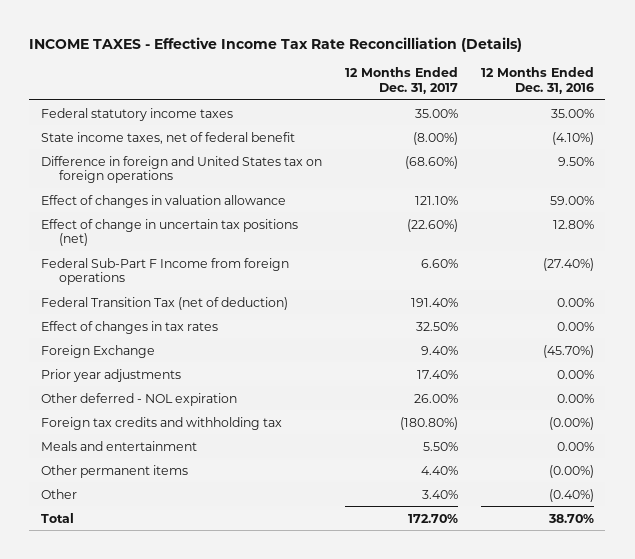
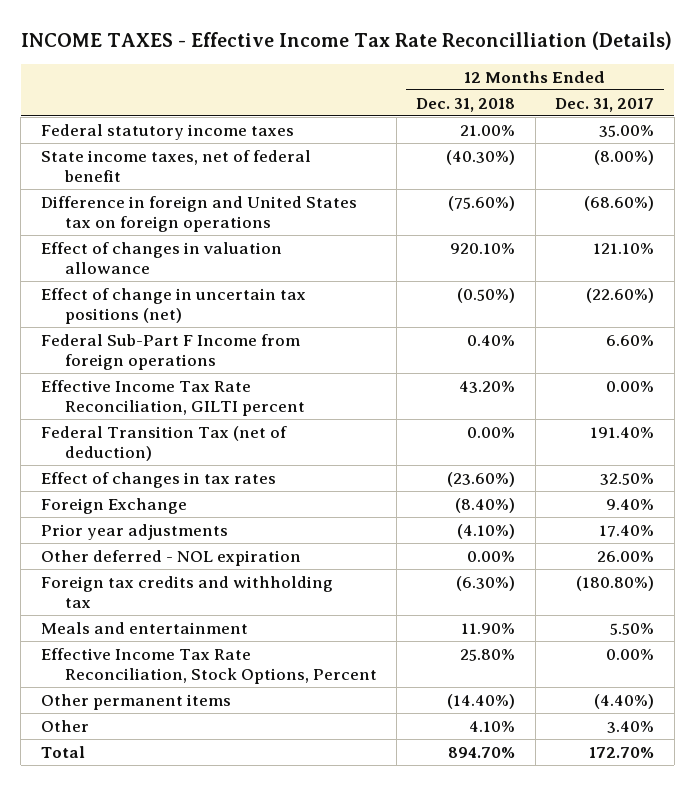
[480,67,594,95] 12 Months Ended Dec. 31, 2016 -> none
none -> [416,97,516,112] Dec. 31, 2018
none -> [40,379,305,417] Effective Income Tax Rate Reconciliation, GILTI percent
none -> [40,647,377,685] Effective Income Tax Rate Reconciliation, Stock Options, Percent
[420,465,458,475] 4.40% -> [594,693,655,709] (4.40%)

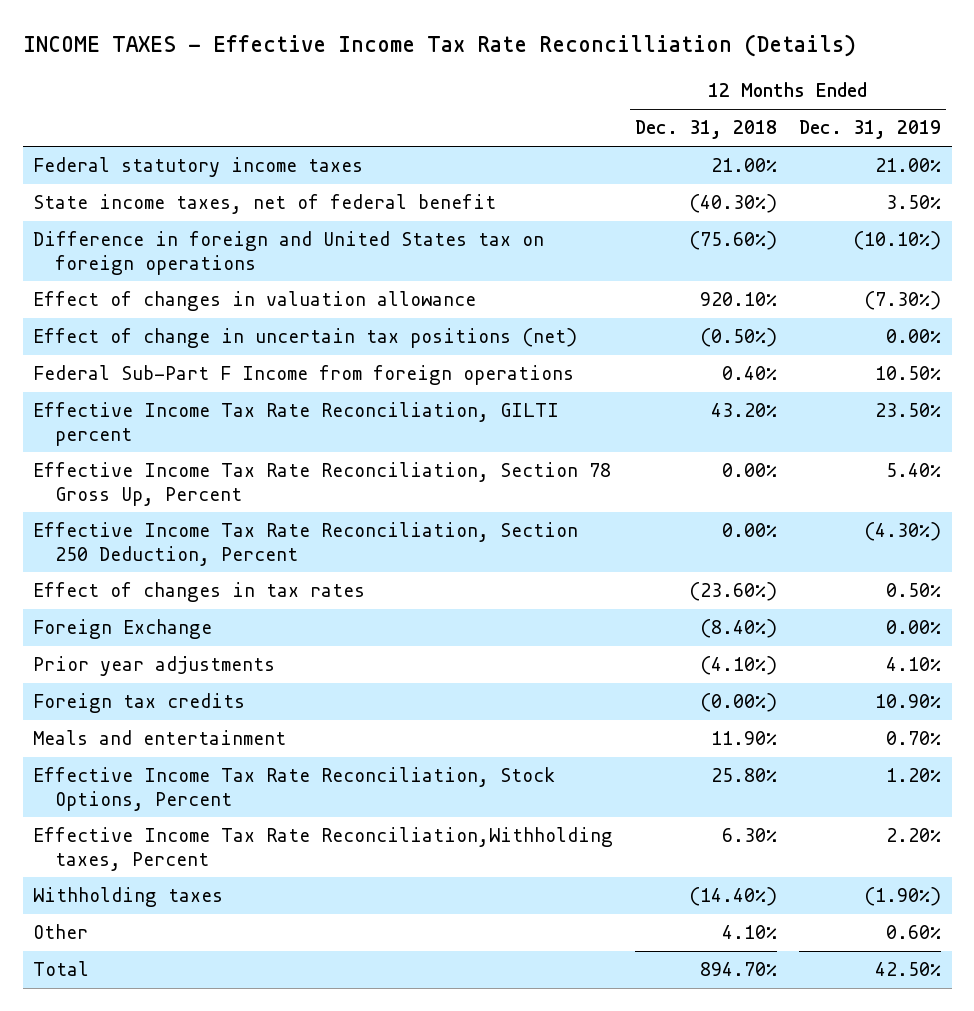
[555,97,655,112] Dec. 31, 2017 -> none
none -> [798,120,941,140] Dec. 31, 2019
[40,425,287,462] Federal Transition Tax (net of deduction) -> none
none -> [33,462,612,506] Effective Income Tax Rate Reconciliation, Section 78 Gross Up, Percent
none -> [33,522,579,566] Effective Income Tax Rate Reconciliation, Section 250 Deduction, Percent
[40,549,301,566] Other deferred - NOL expiration -> none
[40,575,333,609] Foreign tax credits and withholding tax -> [33,693,246,714] Foreign tax credits
[456,575,516,591] (6.30%) -> [700,693,778,713] (0.00%)
none -> [33,827,614,871] Effective Income Tax Rate Reconciliation,Withholding taxes, Percent
[40,693,231,710] Other permanent items -> [33,887,224,908] Withholding taxes

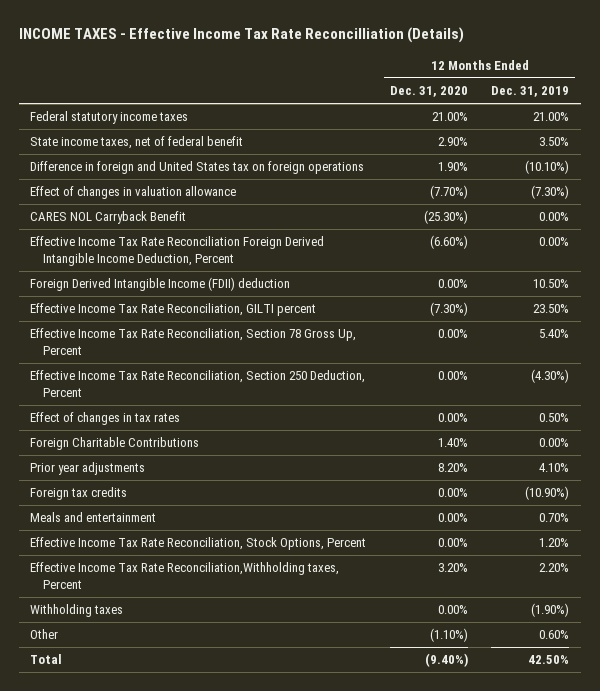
[635,120,778,140] Dec. 31, 2018 -> none
none -> [389,86,468,98] Dec. 31, 2020
[33,328,578,349] Effect of change in uncertain tax positions (net) -> [30,211,187,225] CARES NOL Carryback Benefit
none -> [30,236,325,266] Effective Income Tax Rate Reconciliation Foreign Derived Intangible Income Deduction, Percent
[33,365,575,386] Federal Sub-Part F Income from foreign operations -> [30,277,291,292] Foreign Derived Intangible Income (FDII) deduction
[33,619,213,640] Foreign Exchange -> [30,437,200,451] Foreign Charitable Contributions
[874,694,941,709] 10.90% -> [525,486,570,501] (10.90%)

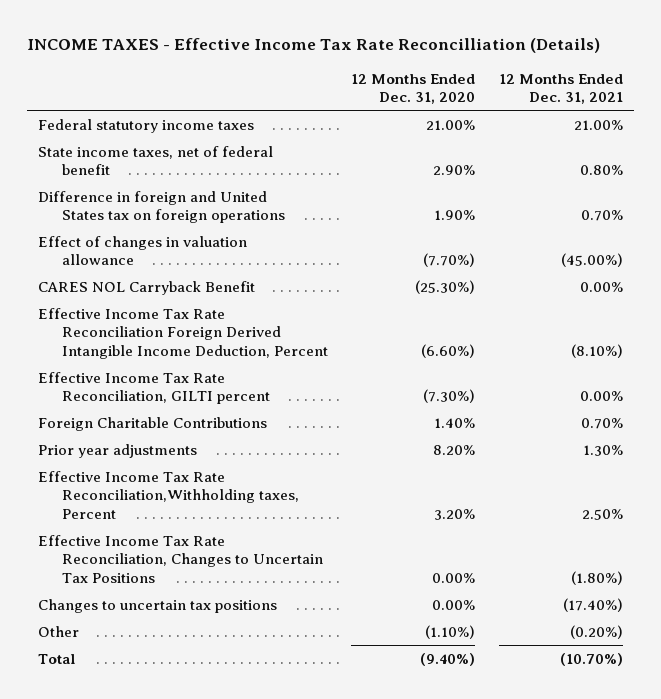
[491,86,570,98] Dec. 31, 2019 -> none
none -> [498,73,623,104] 12 Months Ended Dec. 31, 2021
[30,277,291,292] Foreign Derived Intangible Income (FDII) deduction -> none
[30,328,357,355] Effective Income Tax Rate Reconciliation, Section 78 Gross Up, Percent -> none
[30,370,366,397] Effective Income Tax Rate Reconciliation, Section 250 Deduction, Percent -> none
[30,412,181,426] Effect of changes in tax rates -> none
[30,487,128,501] Foreign tax credits -> none
[30,512,157,523] Meals and entertainment -> none
[30,537,367,551] Effective Income Tax Rate Reconciliation, Stock Options, Percent -> none
[30,604,124,618] Withholding taxes -> none
none -> [38,534,323,583] Effective Income Tax Rate Reconciliation, Changes to Uncertain Tax Positions
none -> [38,598,278,613] Changes to uncertain tax positions

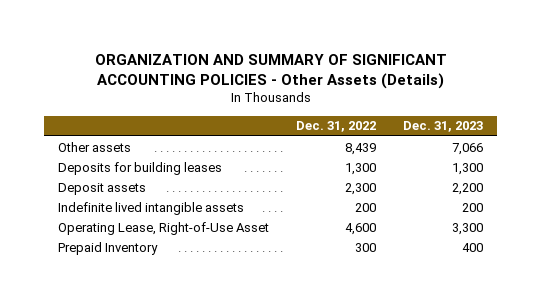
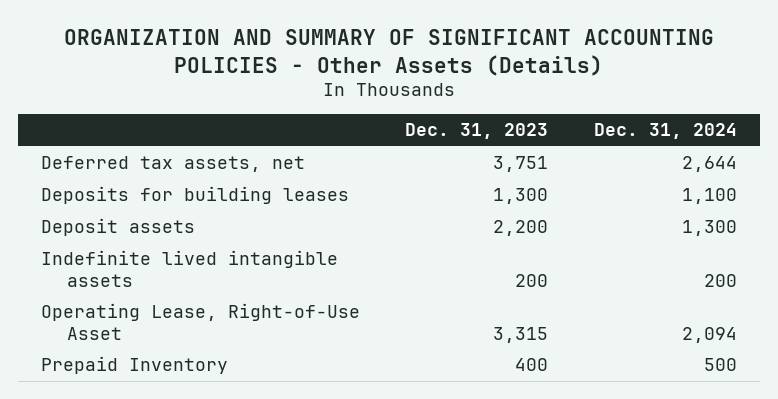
[296,121,377,133] Dec. 31, 2022 -> none
none -> [594,123,738,140] Dec. 31, 2024
[57,141,131,152] Other assets -> [40,156,305,173] Deferred tax assets, net
[452,142,484,155] 7,066 -> [493,156,549,173] 3,751
[452,222,484,235] 3,300 -> [493,327,549,344] 3,315

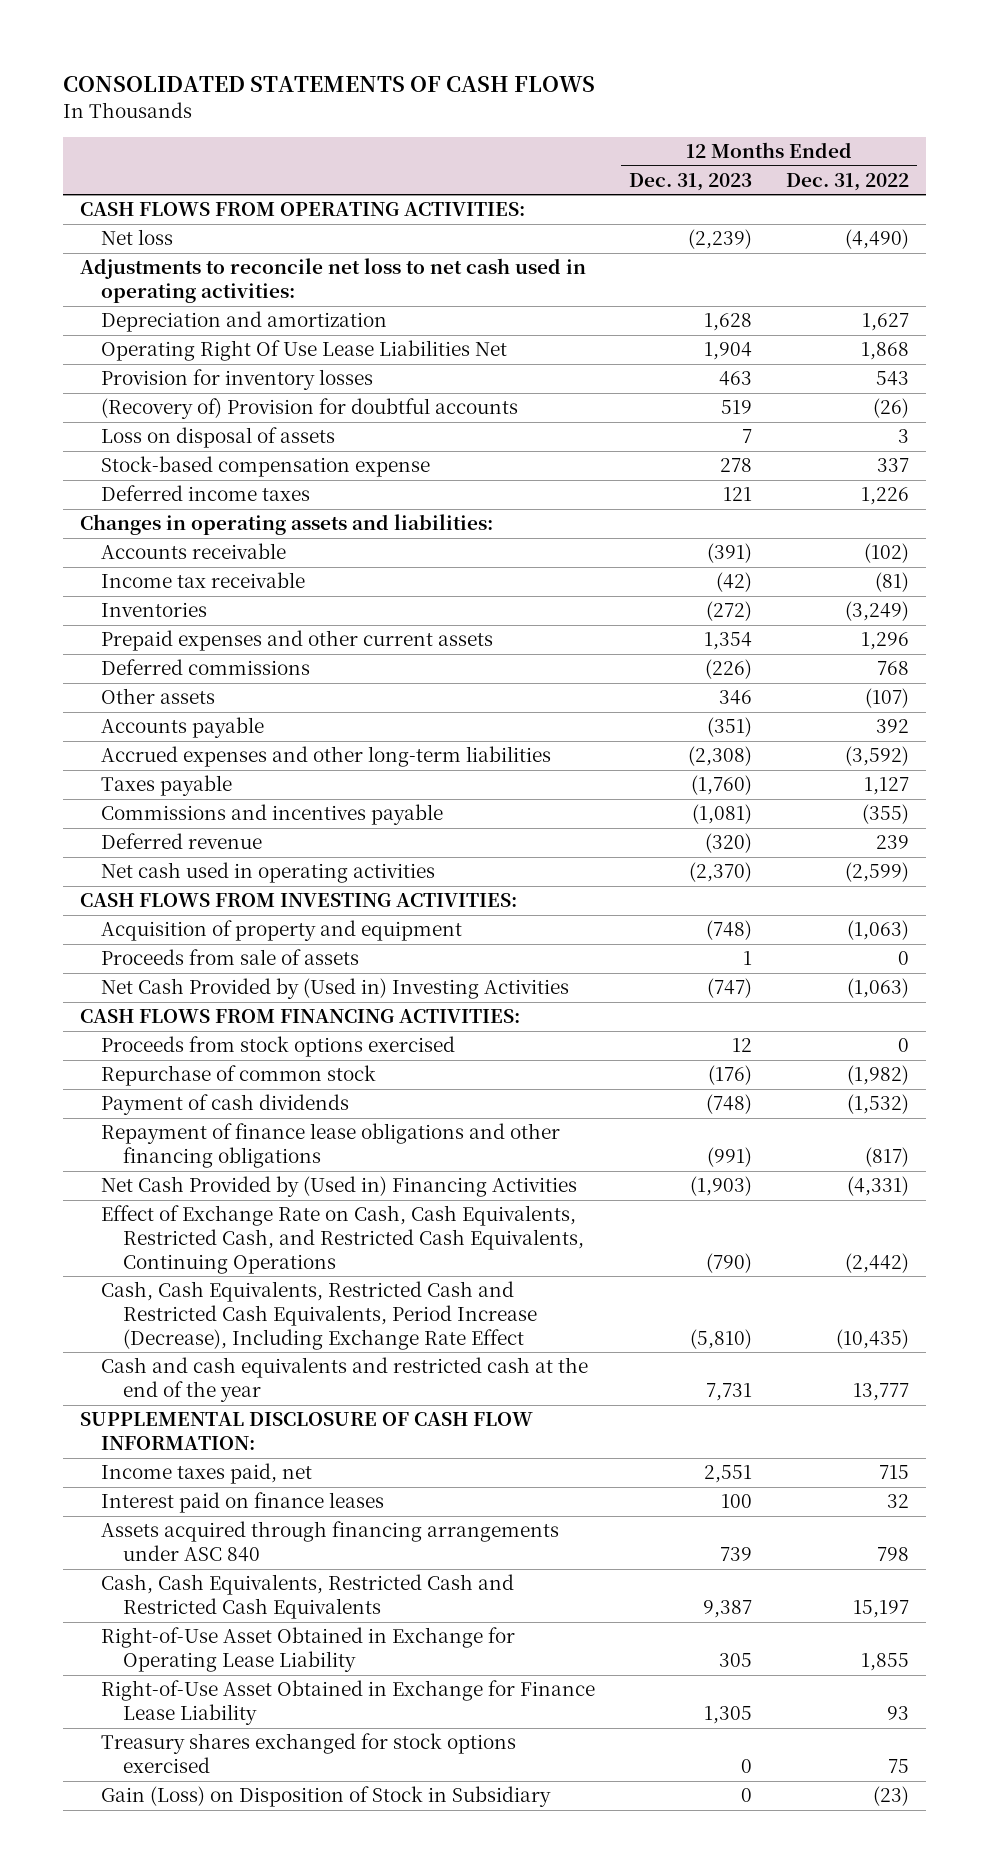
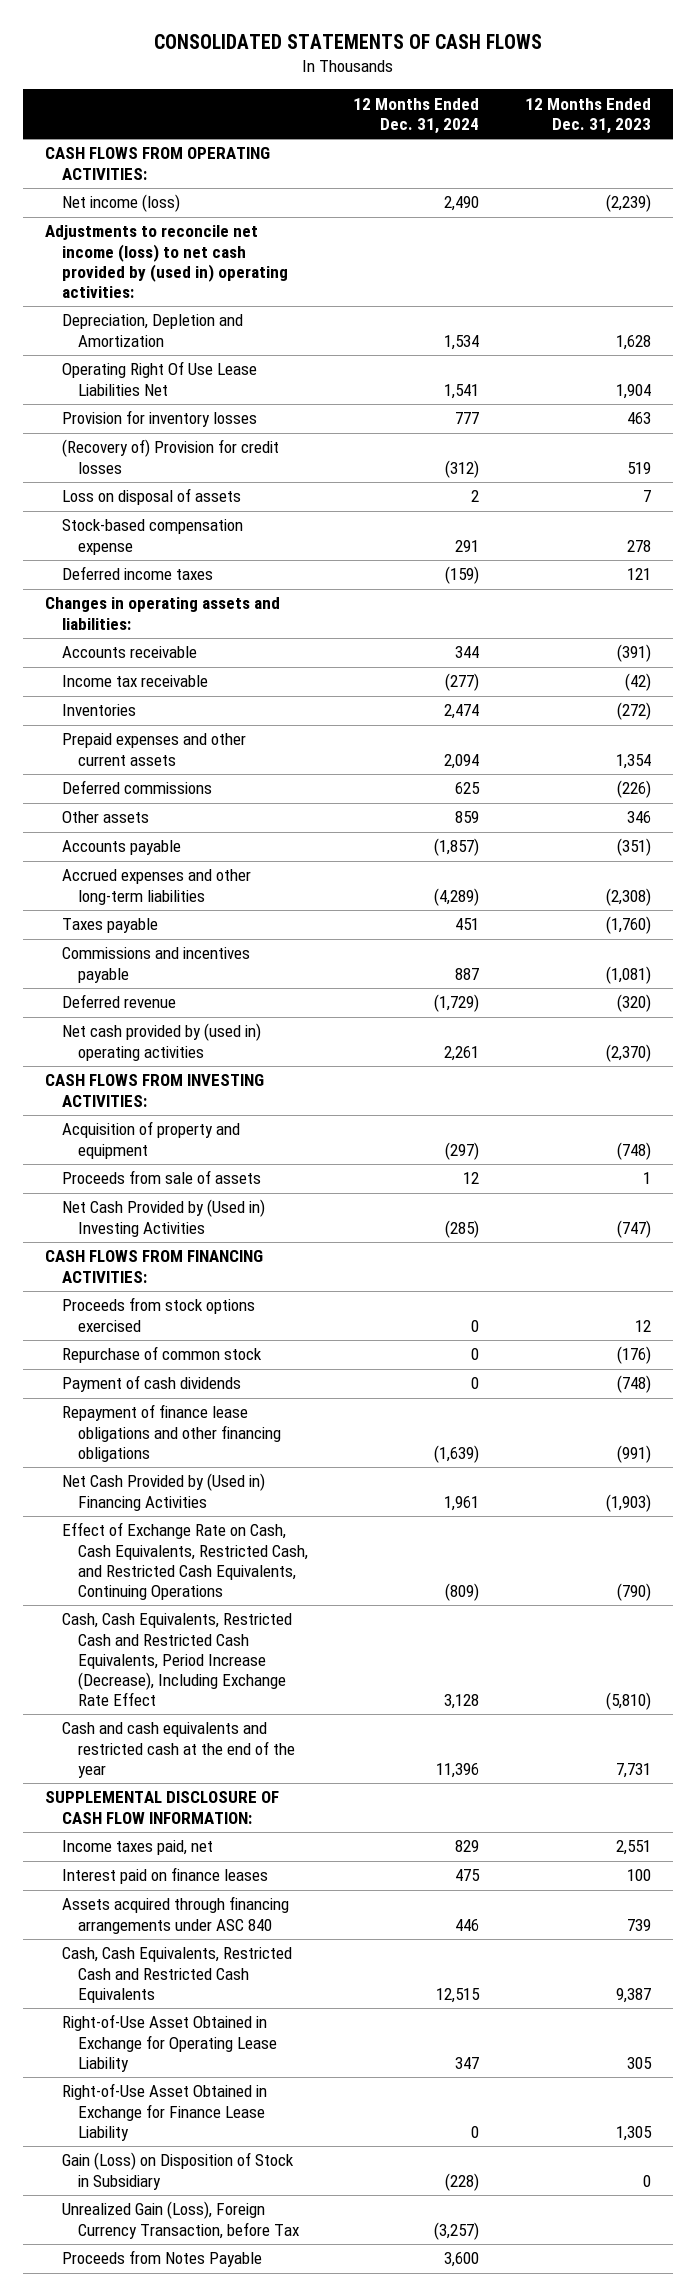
[785,172,909,191] Dec. 31, 2022 -> none
none -> [353,97,480,134] 12 Months Ended Dec. 31, 2024
[101,229,174,246] Net loss -> [61,194,180,213] Net income (loss)
[79,258,586,304] Adjustments to reconcile net loss to net cash used in operating activities: -> [45,225,288,298] Adjustments to reconcile net income (loss) to net cash provided by (used in) operating activities:
[101,311,388,333] Depreciation and amortization -> [61,314,243,347] Depreciation, Depletion and Amortization
[101,398,519,420] (Recovery of) Provision for doubtful accounts -> [61,439,279,474] (Recovery of) Provision for credit losses
[101,862,436,884] Net cash used in operating activities -> [61,1023,261,1061] Net cash provided by (used in) operating activities
[101,1733,517,1774] Treasury shares exchanged for stock options exercised -> none
none -> [61,2201,299,2239] Unrealized Gain (Loss), Foreign Currency Transaction, before Tax
none -> [61,2250,262,2268] Proceeds from Notes Payable

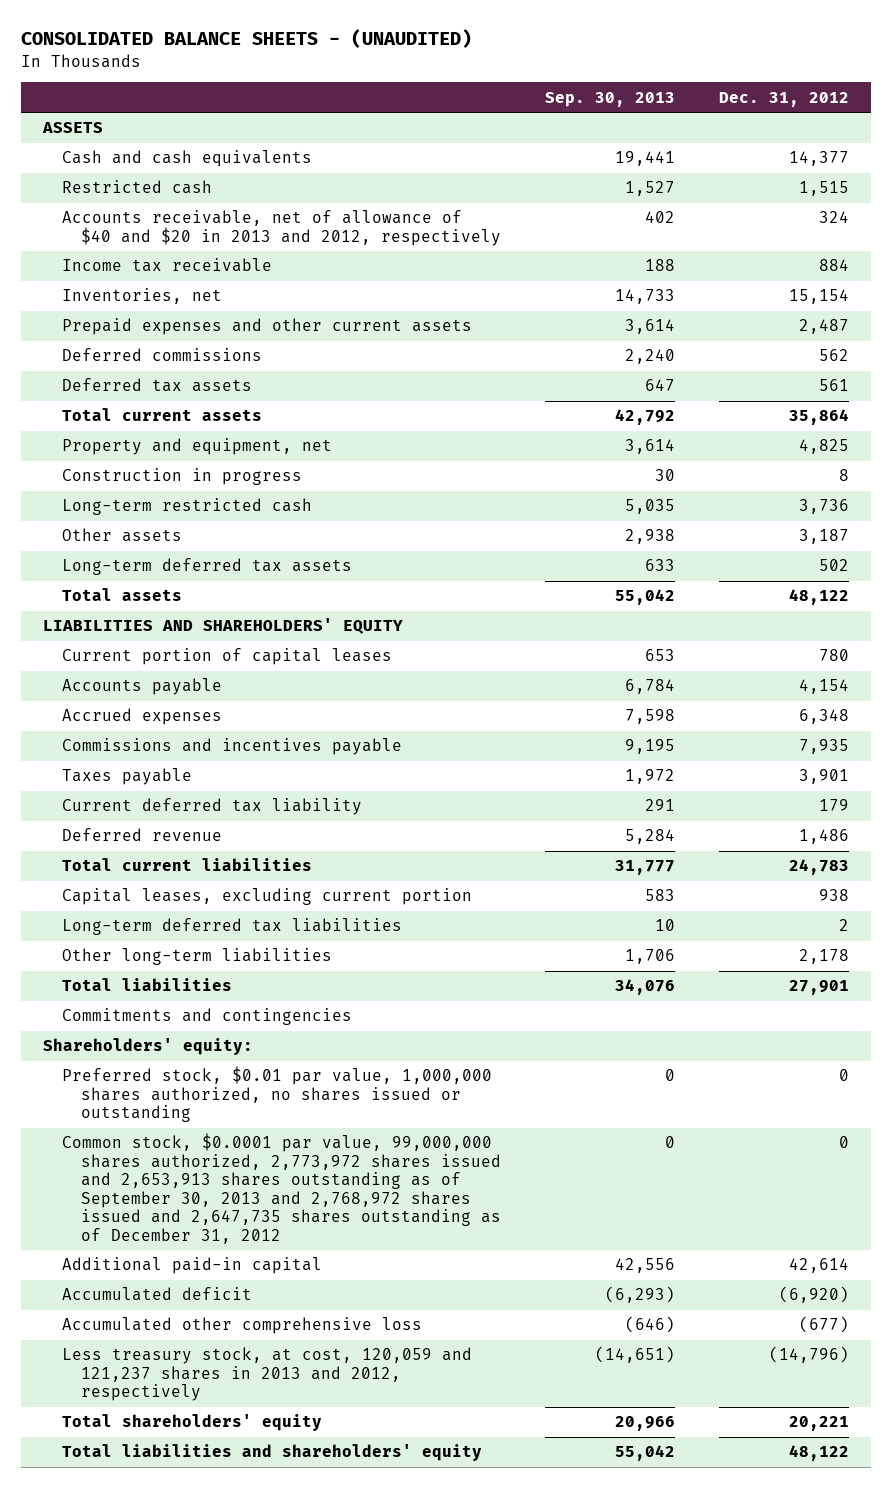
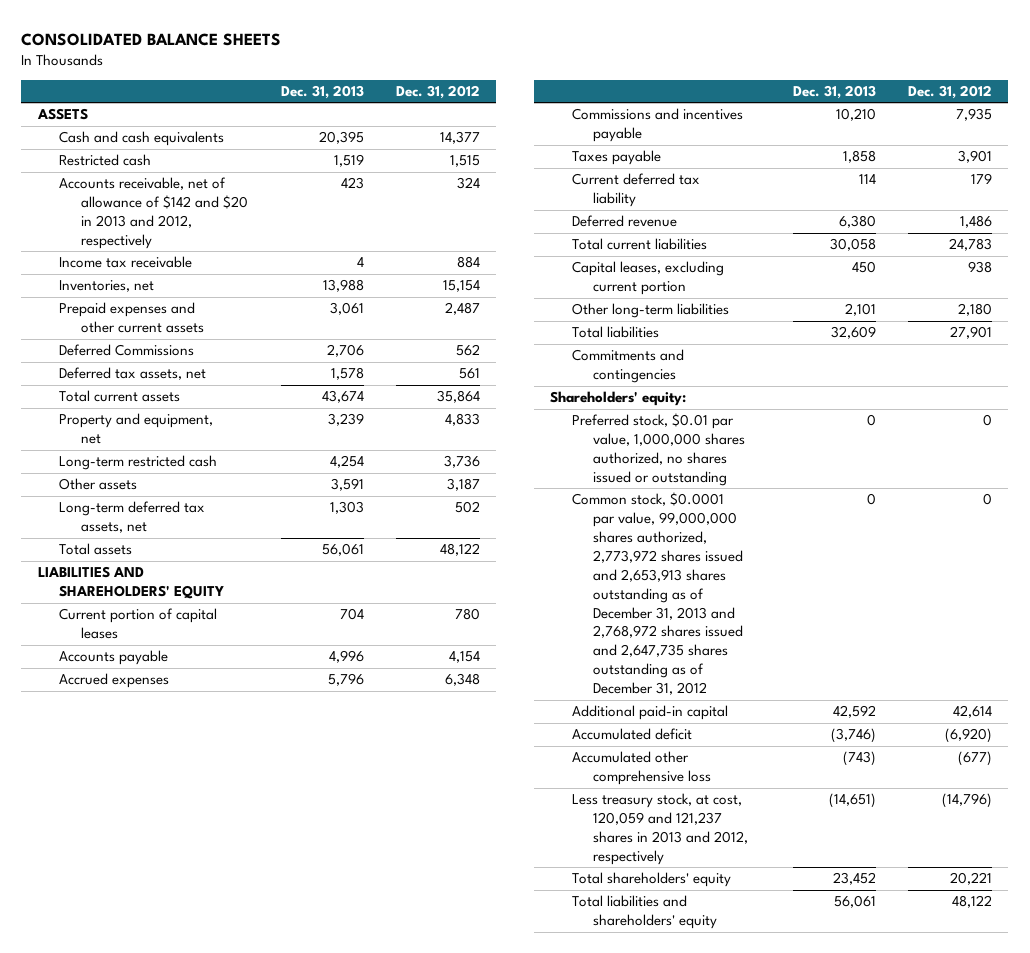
[21,29,473,49] CONSOLIDATED BALANCE SHEETS - (UNAUDITED) -> [21,32,282,46] CONSOLIDATED BALANCE SHEETS
[545,91,676,107] Sep. 30, 2013 -> none
none -> [280,84,364,99] Dec. 31, 2013
[62,210,502,246] Accounts receivable, net of allowance of $40 and $20 in 2013 and 2012, respectively -> [59,177,249,249] Accounts receivable, net of allowance of $142 and $20 in 2013 and 2012, respectively
[62,348,263,362] Deferred commissions -> [59,344,195,357] Deferred Commissions
[62,378,253,393] Deferred tax assets -> [59,367,207,381] Deferred tax assets, net
[62,468,303,486] Construction in progress -> none
[799,439,850,455] 4,825 -> [445,413,481,427] 4,833
[62,558,353,576] Long-term deferred tax assets -> [59,501,206,534] Long-term deferred tax assets, net
[62,918,403,936] Long-term deferred tax liabilities -> none
[799,949,850,965] 2,178 -> [958,303,993,317] 2,180
[62,1133,502,1244] Common stock, $0.0001 par value, 99,000,000 shares authorized, 2,773,972 shares issued and 2,653,913 shares outstanding as of September 30, 2013 and 2,768,972 shares issued and 2,647,735 shares outstanding as of December 31, 2012 -> [571,492,744,696] Common stock, $0.0001 par value, 99,000,000 shares authorized, 2,773,972 shares issued and 2,653,913 shares outstanding as of December 31, 2013 and 2,768,972 shares issued and 2,647,735 shares outstanding as of December 31, 2012

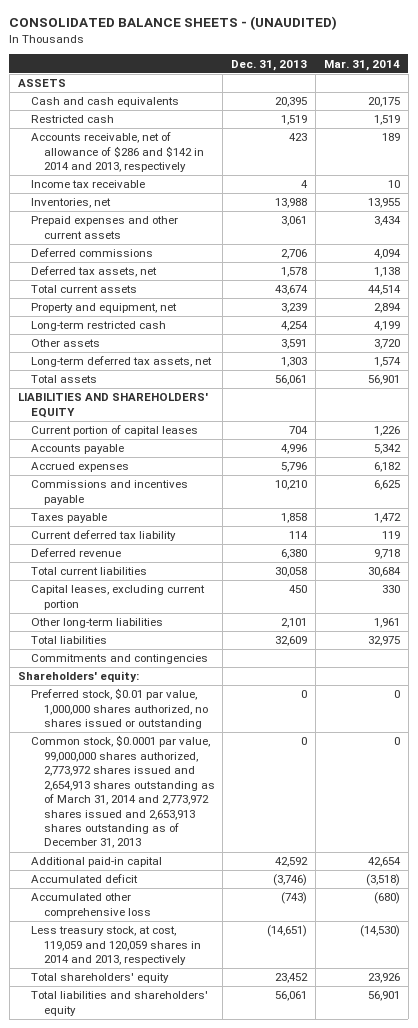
[21,32,282,46] CONSOLIDATED BALANCE SHEETS -> [9,16,338,31] CONSOLIDATED BALANCE SHEETS - (UNAUDITED)
[396,84,481,99] Dec. 31, 2012 -> none
none -> [323,59,400,71] Mar. 31, 2014
[59,177,249,249] Accounts receivable, net of allowance of $142 and $20 in 2013 and 2012, respectively -> [30,132,204,173] Accounts receivable, net of allowance of $286 and $142 in 2014 and 2013, respectively
[59,344,195,357] Deferred Commissions -> [30,248,153,258] Deferred commissions
[571,492,744,696] Common stock, $0.0001 par value, 99,000,000 shares authorized, 2,773,972 shares issued and 2,653,913 shares outstanding as of December 31, 2013 and 2,768,972 shares issued and 2,647,735 shares outstanding as of December 31, 2012 -> [30,735,215,849] Common stock, $0.0001 par value, 99,000,000 shares authorized, 2,773,972 shares issued and 2,654,913 shares outstanding as of March 31, 2014 and 2,773,972 shares issued and 2,653,913 shares outstanding as of December 31, 2013
[571,793,749,865] Less treasury stock, at cost, 120,059 and 121,237 shares in 2013 and 2012, respectively -> [30,926,201,966] Less treasury stock, at cost, 119,059 and 120,059 shares in 2014 and 2013, respectively

